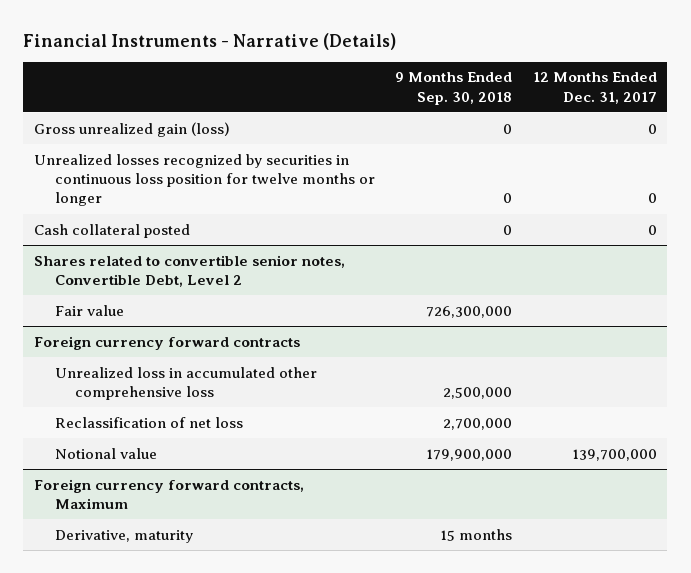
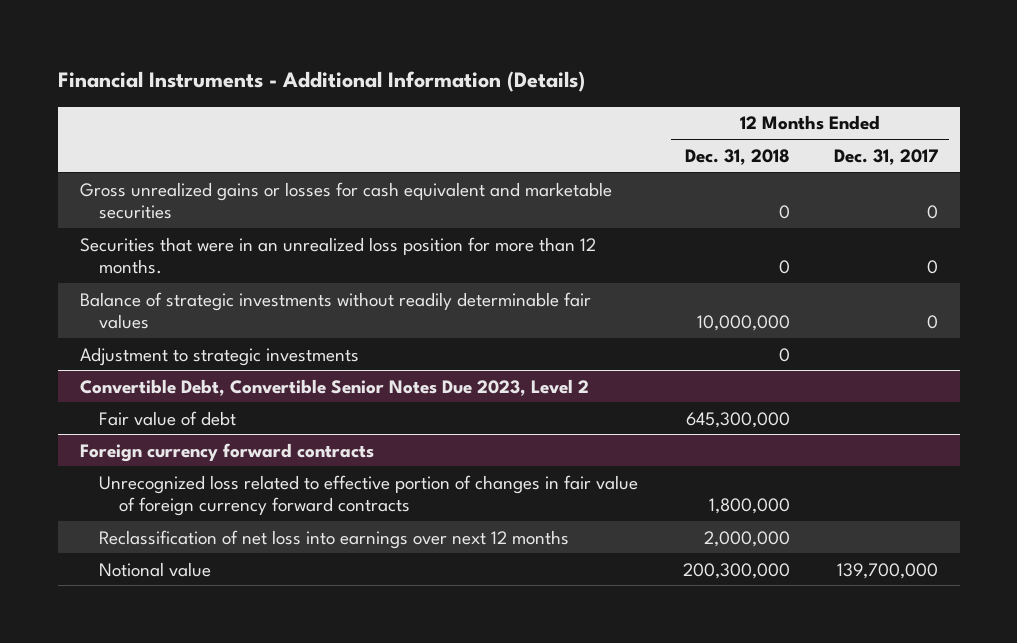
[23,32,397,50] Financial Instruments - Narrative (Details) -> [57,71,585,93] Financial Instruments - Additional Information (Details)
[395,72,513,105] 9 Months Ended Sep. 30, 2018 -> none
none -> [684,148,790,165] Dec. 31, 2018
[33,121,230,137] Gross unrealized gain (loss) -> none
[33,223,190,238] Cash collateral posted -> none
none -> [79,181,612,220] Gross unrealized gains or losses for cash equivalent and marketable securities
[33,153,375,207] Unrealized losses recognized by securities in continuous loss position for twelve months or longer -> [79,236,596,275] Securities that were in an unrealized loss position for more than 12 months.
none -> [79,291,591,330] Balance of strategic investments without readily determinable fair values
none -> [79,346,359,366] Adjustment to strategic investments
[33,254,345,287] Shares related to convertible senior notes, Convertible Debt, Level 2 -> [79,378,589,396] Convertible Debt, Convertible Senior Notes Due 2023, Level 2
[54,304,124,316] Fair value -> [99,410,237,426] Fair value of debt
[54,366,317,400] Unrealized loss in accumulated other comprehensive loss -> [99,474,639,517] Unrecognized loss related to effective portion of changes in fair value of foreign currency forward contracts
[54,416,243,428] Reclassification of net loss -> [99,529,570,549] Reclassification of net loss into earnings over next 12 months
[33,478,304,509] Foreign currency forward contracts, Maximum -> none
[54,529,193,543] Derivative, maturity -> none

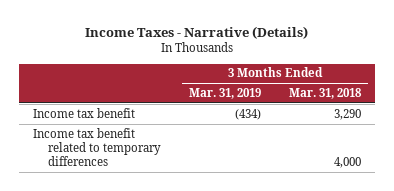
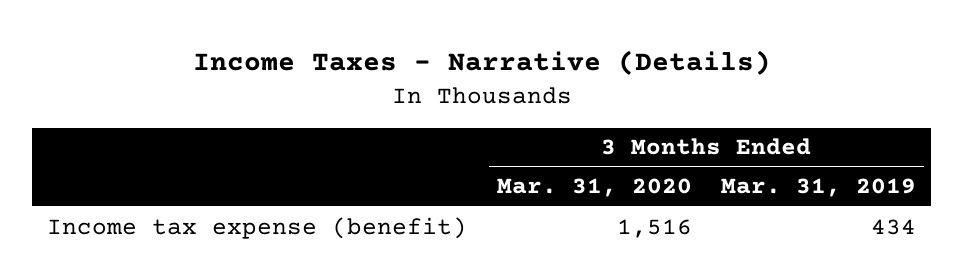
[288,88,362,100] Mar. 31, 2018 -> none
none -> [496,178,692,198] Mar. 31, 2020
[33,127,162,167] Income tax benefit related to temporary differences -> none
[33,107,136,118] Income tax benefit -> [47,216,468,239] Income tax expense (benefit)
[235,108,262,120] (434) -> [871,218,917,235] 434

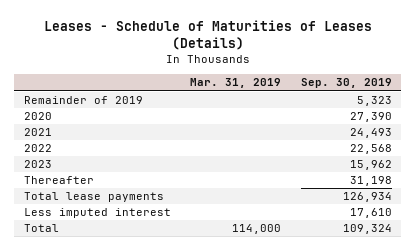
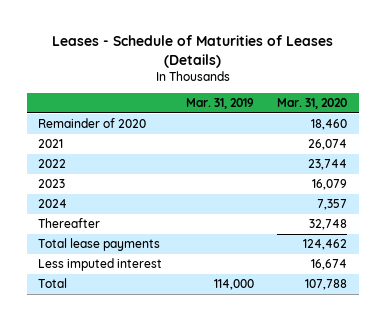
[300,78,392,89] Sep. 30, 2019 -> none
none -> [277,98,348,110] Mar. 31, 2020
[23,112,52,121] 2020 -> none
[23,96,143,105] Remainder of 2019 -> [38,118,147,129] Remainder of 2020
none -> [38,199,68,209] 2024

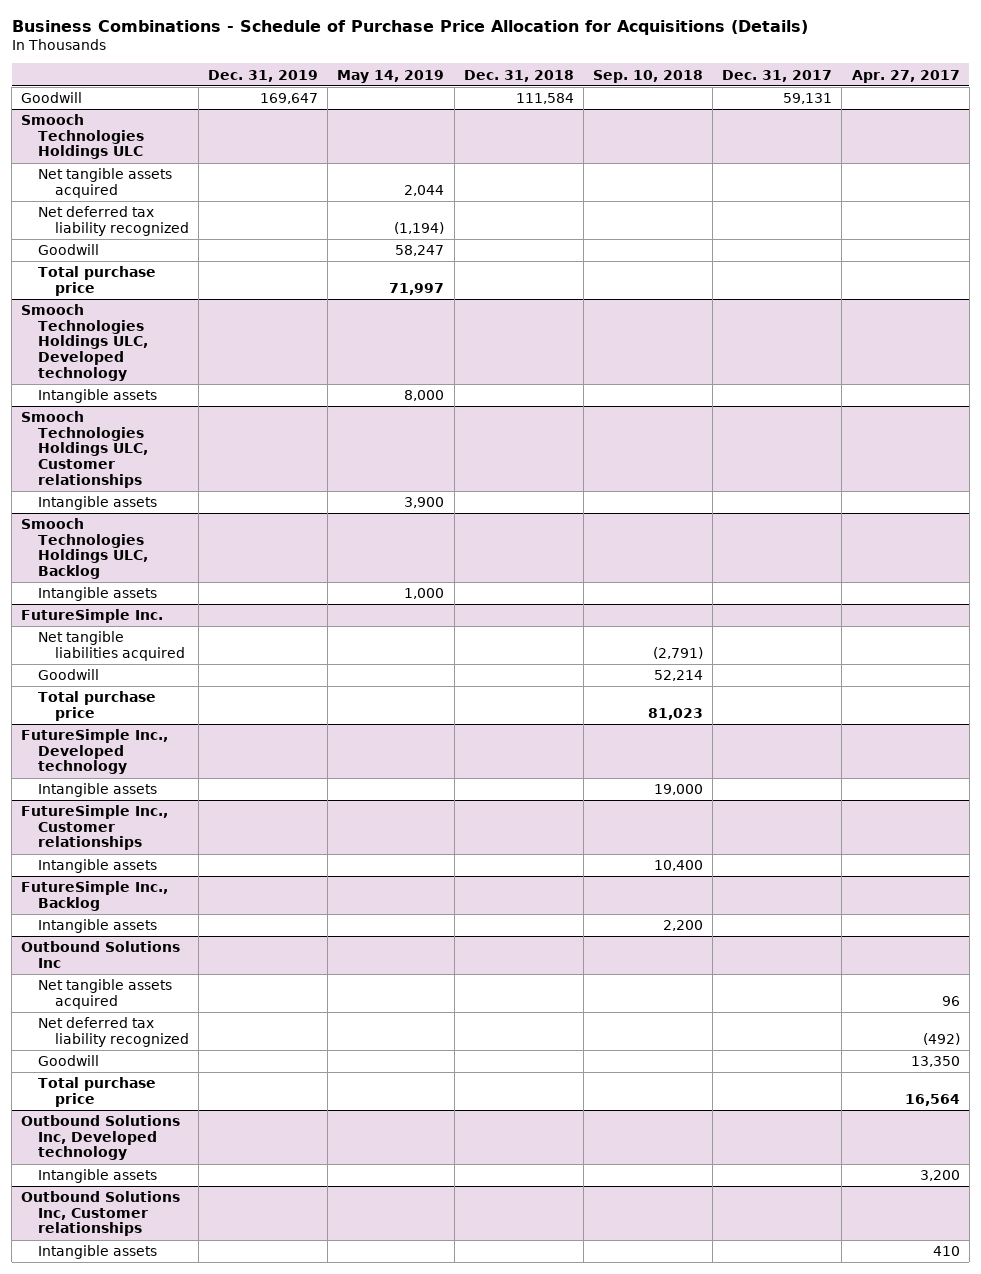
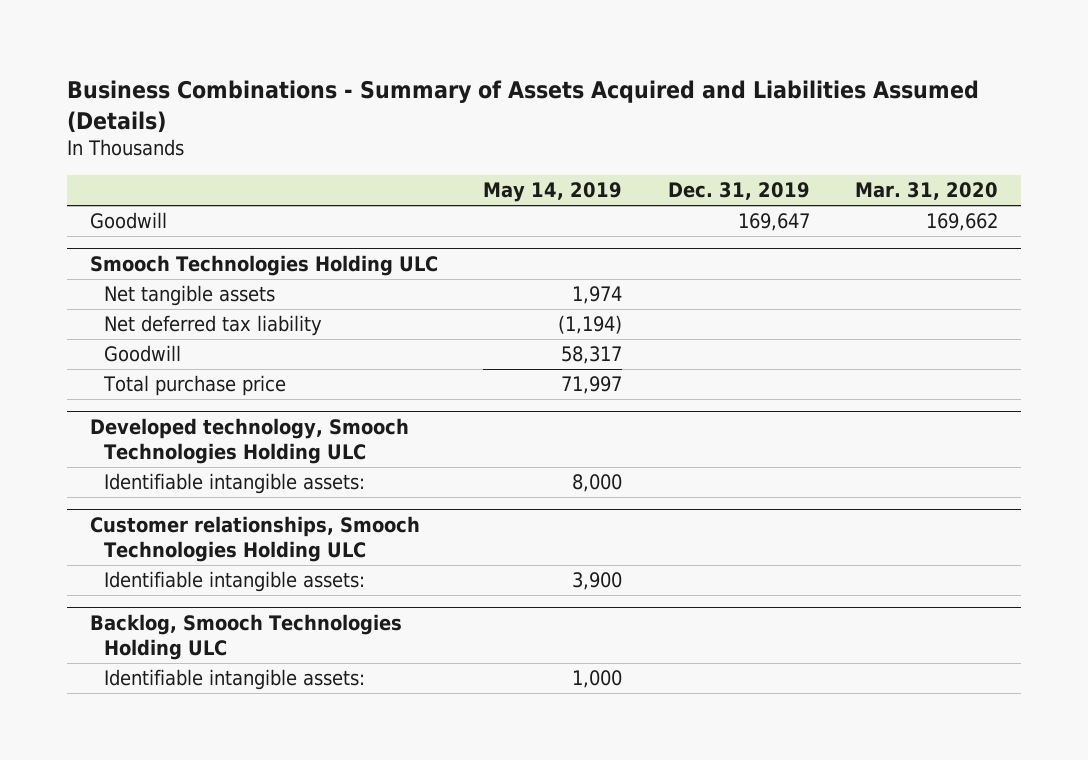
[11,20,808,36] Business Combinations - Schedule of Purchase Price Allocation for Acquisitions (Details) -> [67,80,980,133] Business Combinations - Summary of Assets Acquired and Liabilities Assumed (Details)
[463,69,574,82] Dec. 31, 2018 -> none
[592,69,703,83] Sep. 10, 2018 -> none
[722,69,833,82] Dec. 31, 2017 -> none
[851,69,960,83] Apr. 27, 2017 -> none
none -> [854,182,998,201] Mar. 31, 2020
[21,114,144,160] Smooch Technologies Holdings ULC -> [90,254,439,276] Smooch Technologies Holding ULC
[37,168,172,198] Net tangible assets acquired -> [104,285,276,307] Net tangible assets
[404,184,445,196] 2,044 -> [572,286,623,305] 1,974
[37,206,189,236] Net deferred tax liability recognized -> [104,315,323,337] Net deferred tax liability
[395,245,445,257] 58,247 -> [561,346,623,365] 58,317
[21,609,164,624] FutureSimple Inc. -> none
[37,631,185,661] Net tangible liabilities acquired -> none
[37,669,99,681] Goodwill -> none
[37,691,156,721] Total purchase price -> none
[21,729,169,775] FutureSimple Inc., Developed technology -> none
[37,783,157,798] Intangible assets -> none
[21,805,169,851] FutureSimple Inc., Customer relationships -> none
[37,859,157,874] Intangible assets -> none
[21,881,169,911] FutureSimple Inc., Backlog -> none
[37,919,157,934] Intangible assets -> none
[21,941,181,968] Outbound Solutions Inc -> none
[37,979,172,1009] Net tangible assets acquired -> none
[37,1017,189,1047] Net deferred tax liability recognized -> none
[37,1055,99,1067] Goodwill -> none
[37,1077,156,1107] Total purchase price -> none
[21,1115,181,1161] Outbound Solutions Inc, Developed technology -> none
[37,1169,157,1184] Intangible assets -> none
[21,1191,181,1237] Outbound Solutions Inc, Customer relationships -> none
[37,1245,157,1260] Intangible assets -> none
[21,304,148,381] Smooch Technologies Holdings ULC, Developed technology -> [90,417,410,464] Developed technology, Smooch Technologies Holding ULC
[37,389,157,404] Intangible assets -> [104,473,366,495] Identifiable intangible assets:
[21,411,148,488] Smooch Technologies Holdings ULC, Customer relationships -> [90,515,421,562] Customer relationships, Smooch Technologies Holding ULC
[37,496,157,511] Intangible assets -> [104,571,366,593] Identifiable intangible assets:
[21,518,148,579] Smooch Technologies Holdings ULC, Backlog -> [90,613,403,660] Backlog, Smooch Technologies Holding ULC
[37,587,157,602] Intangible assets -> [104,669,366,691] Identifiable intangible assets:

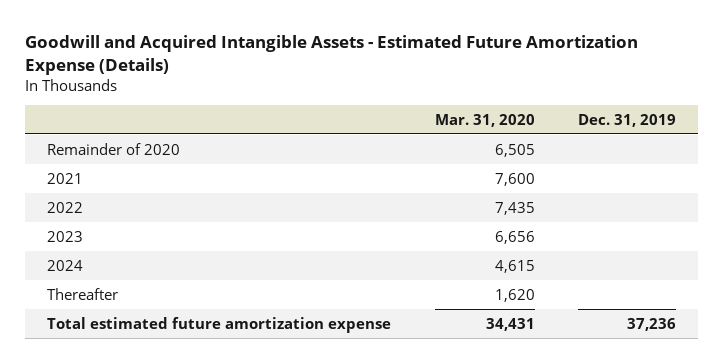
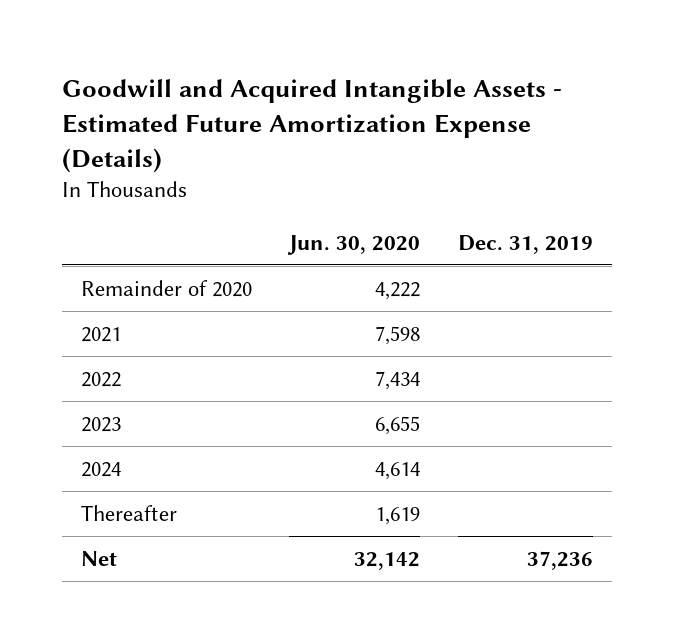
[434,113,535,127] Mar. 31, 2020 -> none
none -> [287,234,421,255] Jun. 30, 2020
[47,316,392,333] Total estimated future amortization expense -> [80,550,117,566] Net

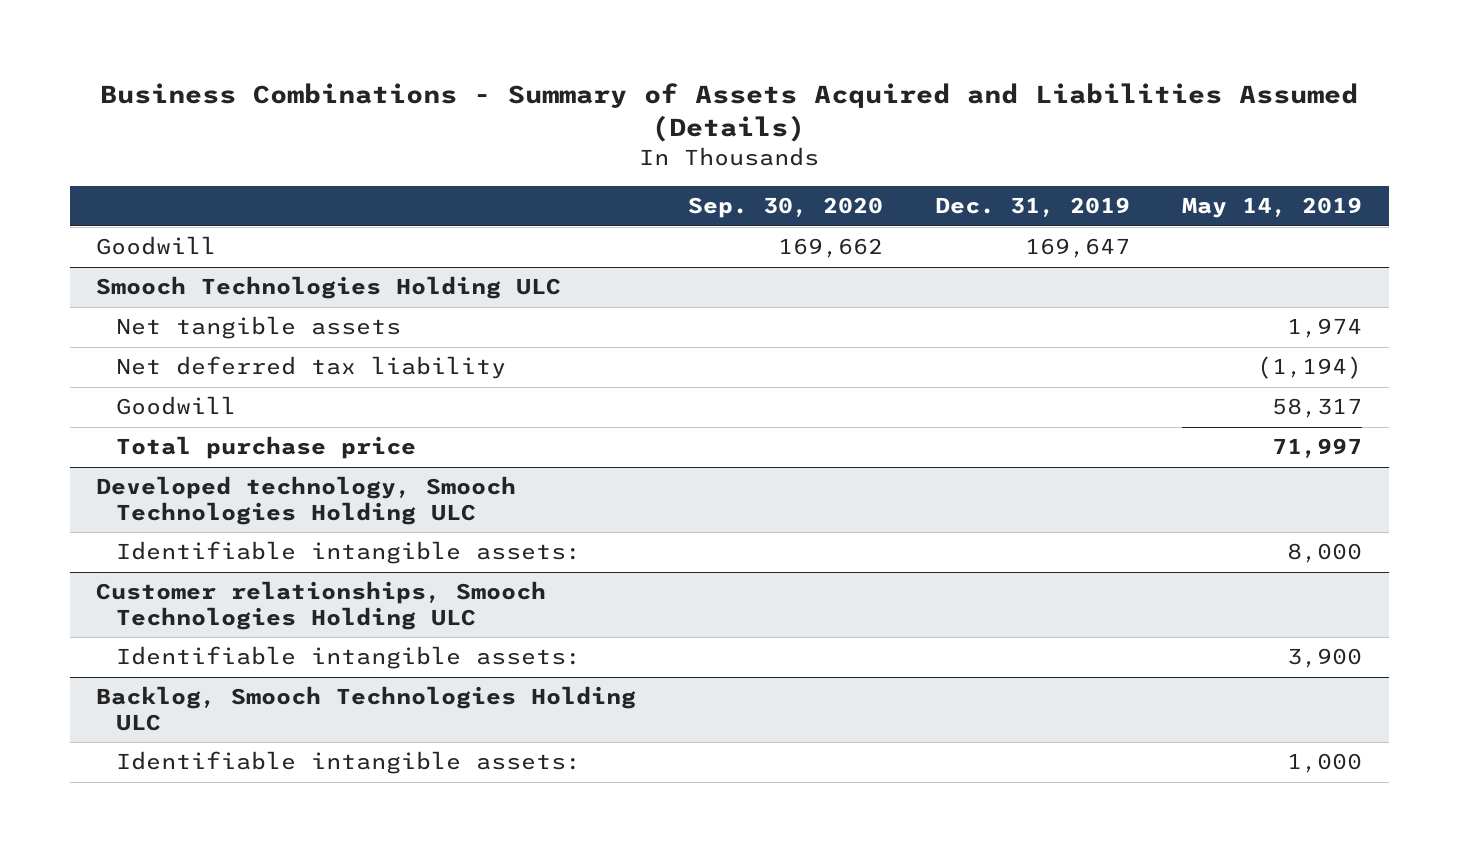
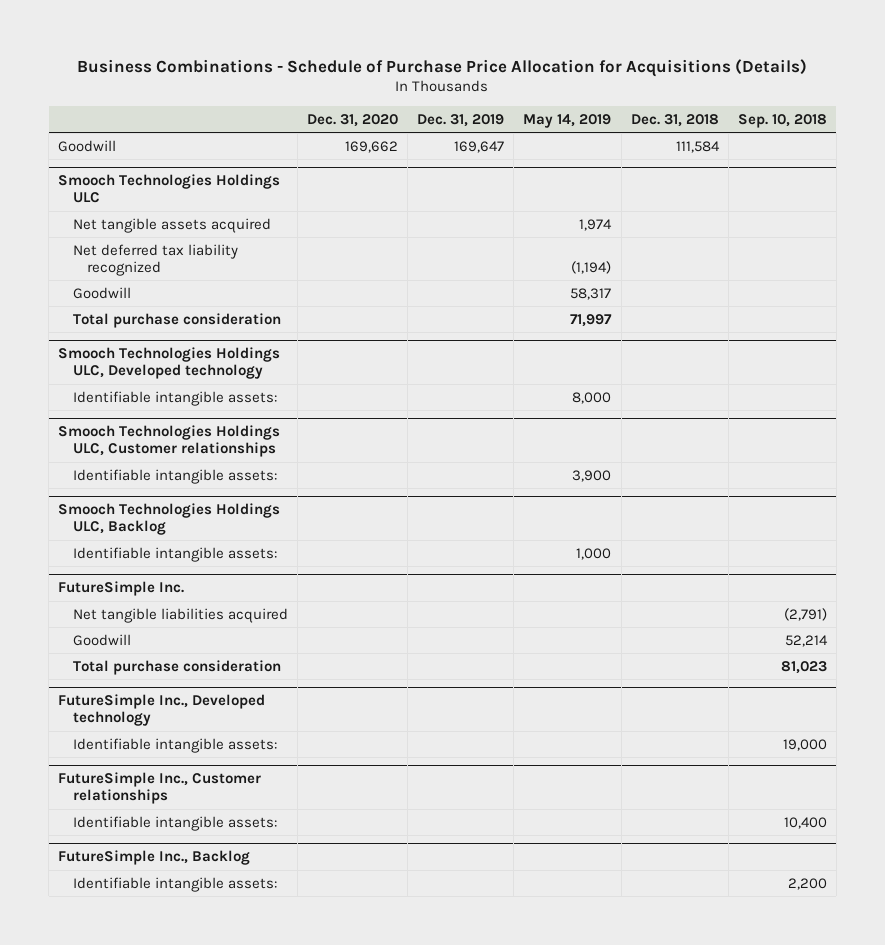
[100,82,1359,142] Business Combinations - Summary of Assets Acquired and Liabilities Assumed (Details) -> [77,58,808,77] Business Combinations - Schedule of Purchase Price Allocation for Acquisitions (Details)
[688,197,884,219] Sep. 30, 2020 -> none
none -> [307,113,399,127] Dec. 31, 2020
none -> [630,113,719,127] Dec. 31, 2018
none -> [737,113,827,128] Sep. 10, 2018
[95,276,561,300] Smooch Technologies Holding ULC -> [58,174,281,204] Smooch Technologies Holdings ULC
[115,316,401,340] Net tangible assets -> [72,217,271,233] Net tangible assets acquired
[115,356,506,380] Net deferred tax liability -> [72,243,238,276] Net deferred tax liability recognized
[115,436,416,460] Total purchase price -> [72,312,281,328] Total purchase consideration
[95,476,516,525] Developed technology, Smooch Technologies Holding ULC -> [58,347,281,380] Smooch Technologies Holdings ULC, Developed technology
[95,581,546,630] Customer relationships, Smooch Technologies Holding ULC -> [58,425,281,458] Smooch Technologies Holdings ULC, Customer relationships
[95,686,636,731] Backlog, Smooch Technologies Holding ULC -> [58,503,281,536] Smooch Technologies Holdings ULC, Backlog
none -> [58,581,185,597] FutureSimple Inc.
none -> [72,607,288,623] Net tangible liabilities acquired
none -> [72,633,131,646] Goodwill
none -> [72,659,281,675] Total purchase consideration
none -> [58,694,266,727] FutureSimple Inc., Developed technology
none -> [72,737,277,753] Identifiable intangible assets:
none -> [58,772,262,805] FutureSimple Inc., Customer relationships
none -> [72,815,277,831] Identifiable intangible assets:
none -> [58,850,251,866] FutureSimple Inc., Backlog
none -> [72,876,277,892] Identifiable intangible assets:

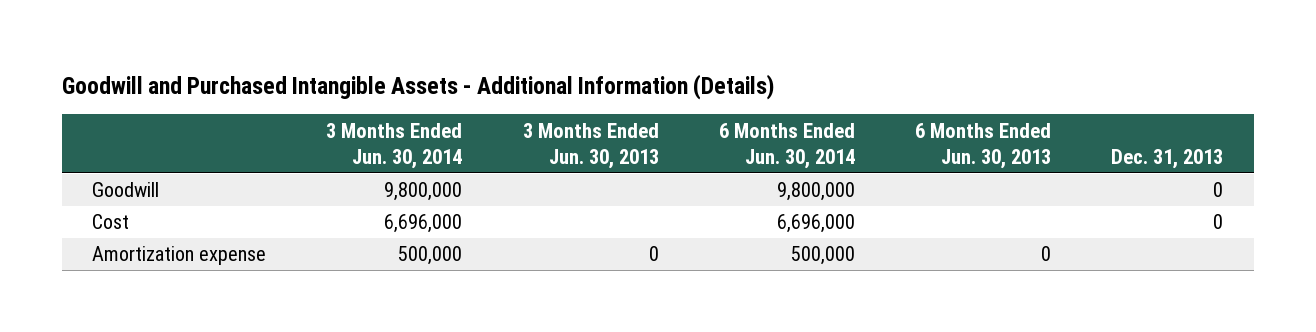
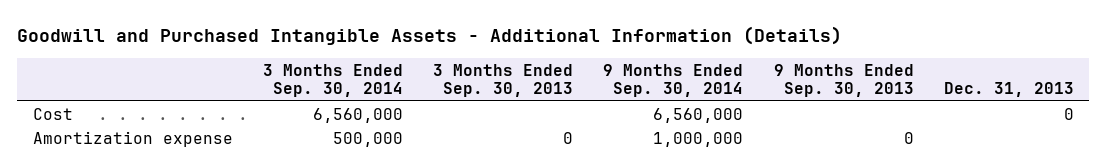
[326,122,463,170] 3 Months Ended Jun. 30, 2014 -> none
[522,122,659,170] 3 Months Ended Jun. 30, 2013 -> none
[718,122,855,170] 6 Months Ended Jun. 30, 2014 -> none
[915,122,1052,170] 6 Months Ended Jun. 30, 2013 -> none
none -> [262,63,403,98] 3 Months Ended Sep. 30, 2014
none -> [433,63,574,98] 3 Months Ended Sep. 30, 2013
none -> [603,63,744,98] 9 Months Ended Sep. 30, 2014
none -> [773,63,914,98] 9 Months Ended Sep. 30, 2013
[92,182,160,198] Goodwill -> none

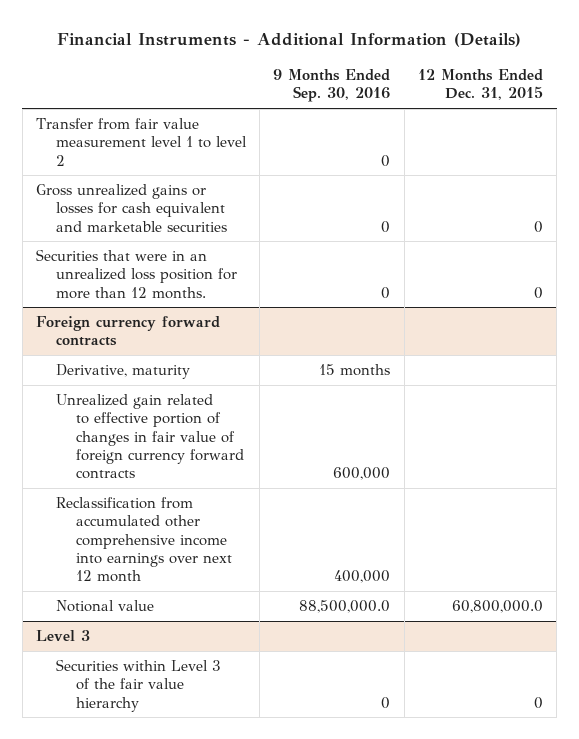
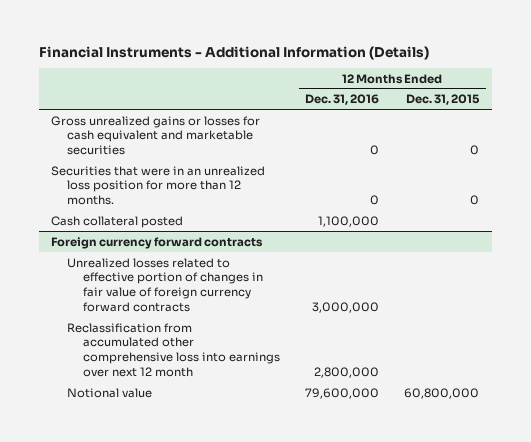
[273,69,391,103] 9 Months Ended Sep. 30, 2016 -> none
none -> [305,94,380,106] Dec. 31, 2016
[35,118,247,166] Transfer from fair value measurement level 1 to level 2 -> none
none -> [51,215,184,228] Cash collateral posted
[55,364,190,380] Derivative, maturity -> none
[35,630,90,642] Level 3 -> none
[55,659,221,712] Securities within Level 3 of the fair value hierarchy -> none
[55,394,245,480] Unrealized gain related to effective portion of changes in fair value of foreign currency forward contracts -> [67,257,264,313] Unrealized losses related to effective portion of changes in fair value of foreign currency forward contracts
[55,497,233,583] Reclassification from accumulated other comprehensive income into earnings over next 12 month -> [67,322,281,378] Reclassification from accumulated other comprehensive loss into earnings over next 12 month
[451,600,543,614] 60,800,000.0 -> [404,387,480,399] 60,800,000

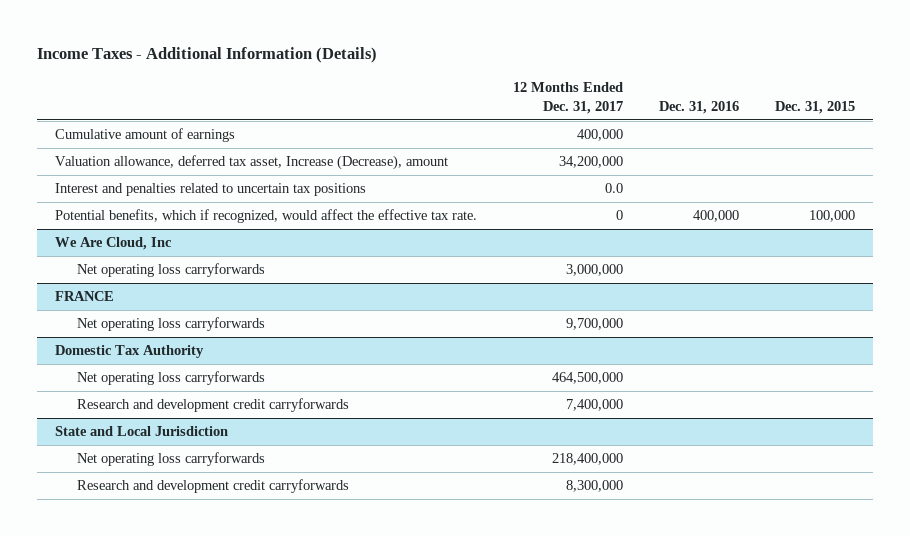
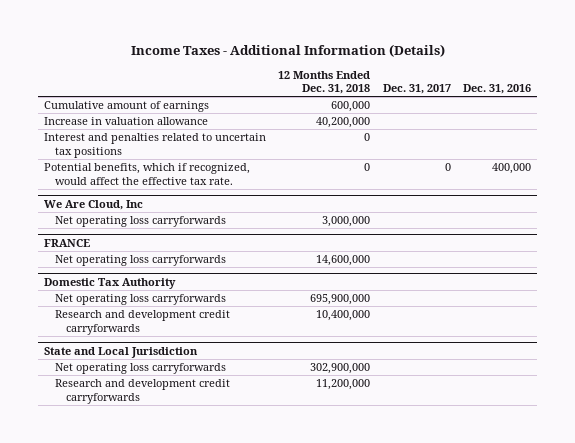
[512,82,623,114] 12 Months Ended Dec. 31, 2017 -> none
[774,100,855,114] Dec. 31, 2015 -> none
none -> [278,70,371,95] 12 Months Ended Dec. 31, 2018
none -> [382,84,451,95] Dec. 31, 2017
[54,155,448,171] Valuation allowance, deferred tax asset, Increase (Decrease), amount -> [44,117,209,126] Increase in valuation allowance

